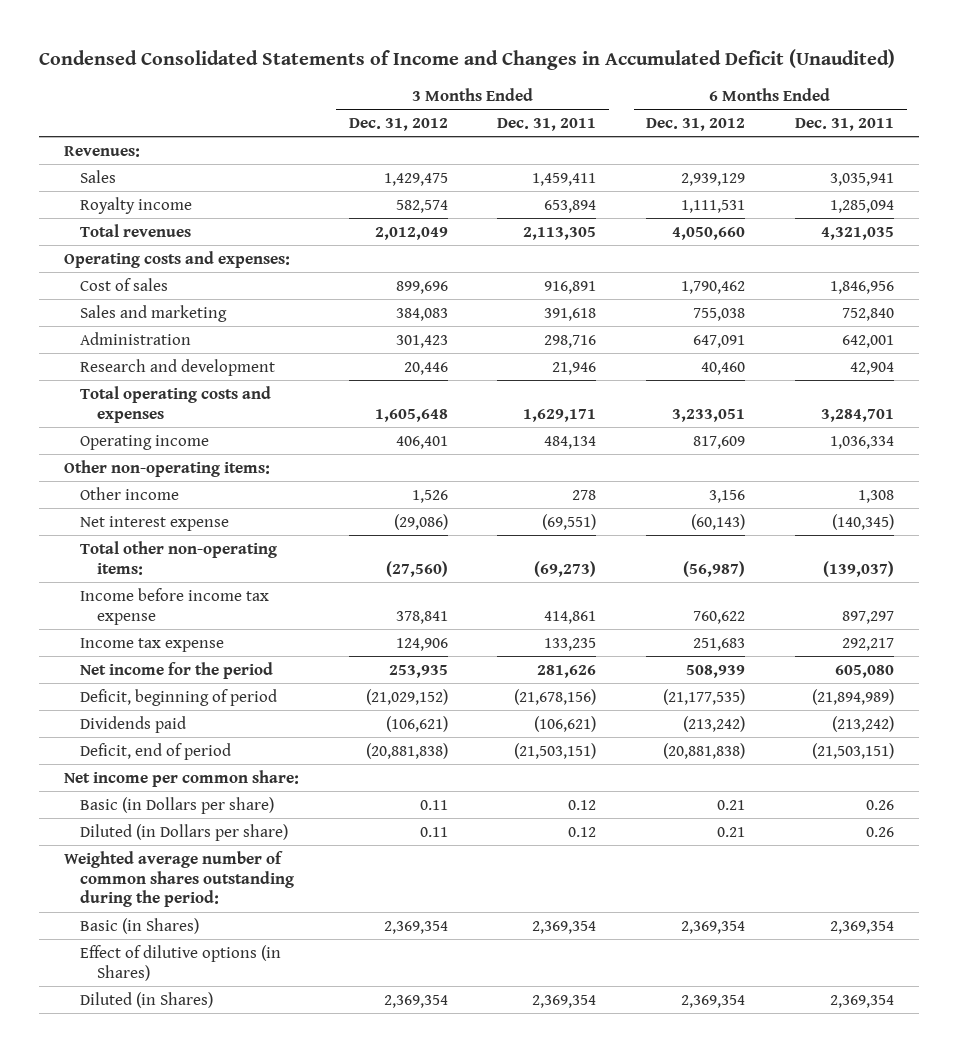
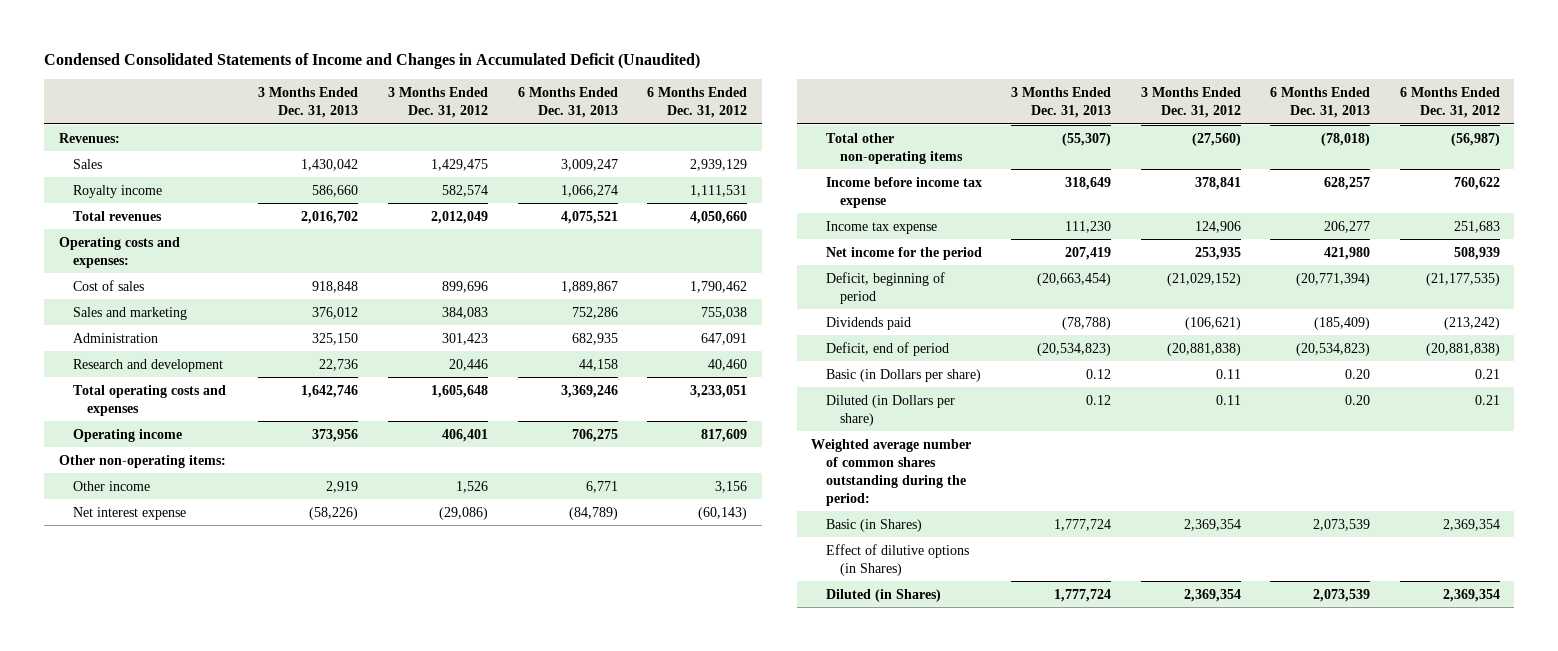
[497,117,597,131] Dec. 31, 2011 -> none
[795,117,895,131] Dec. 31, 2011 -> none
none -> [258,87,359,119] 3 Months Ended Dec. 31, 2013
none -> [517,87,618,119] 6 Months Ended Dec. 31, 2013
[80,540,278,575] Total other non-operating items: -> [825,132,963,164] Total other non-operating items
[63,769,299,787] Net income per common share: -> none

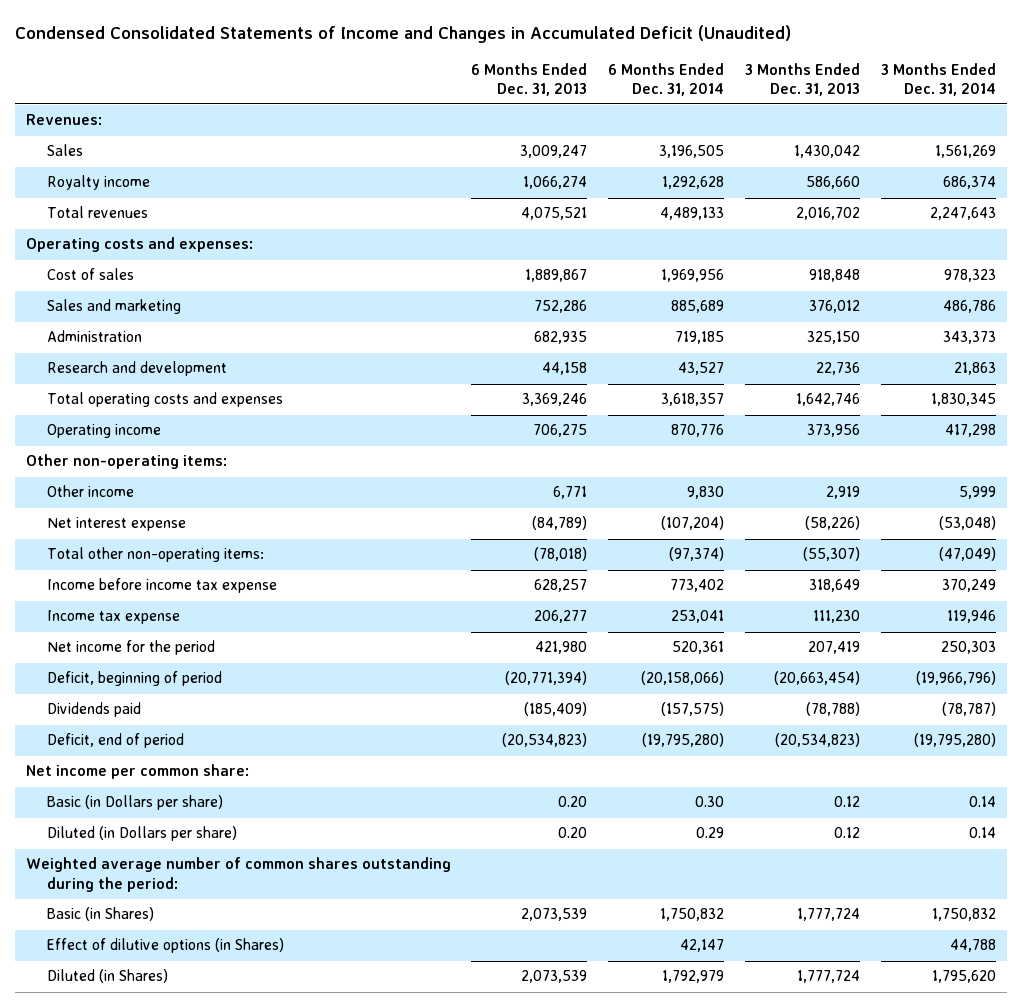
[388,87,489,119] 3 Months Ended Dec. 31, 2012 -> none
[647,87,748,119] 6 Months Ended Dec. 31, 2012 -> none
none -> [608,62,725,96] 6 Months Ended Dec. 31, 2014
none -> [881,62,997,96] 3 Months Ended Dec. 31, 2014
[825,132,963,164] Total other non-operating items -> [46,547,264,563] Total other non-operating items:
none -> [25,764,249,780] Net income per common share:

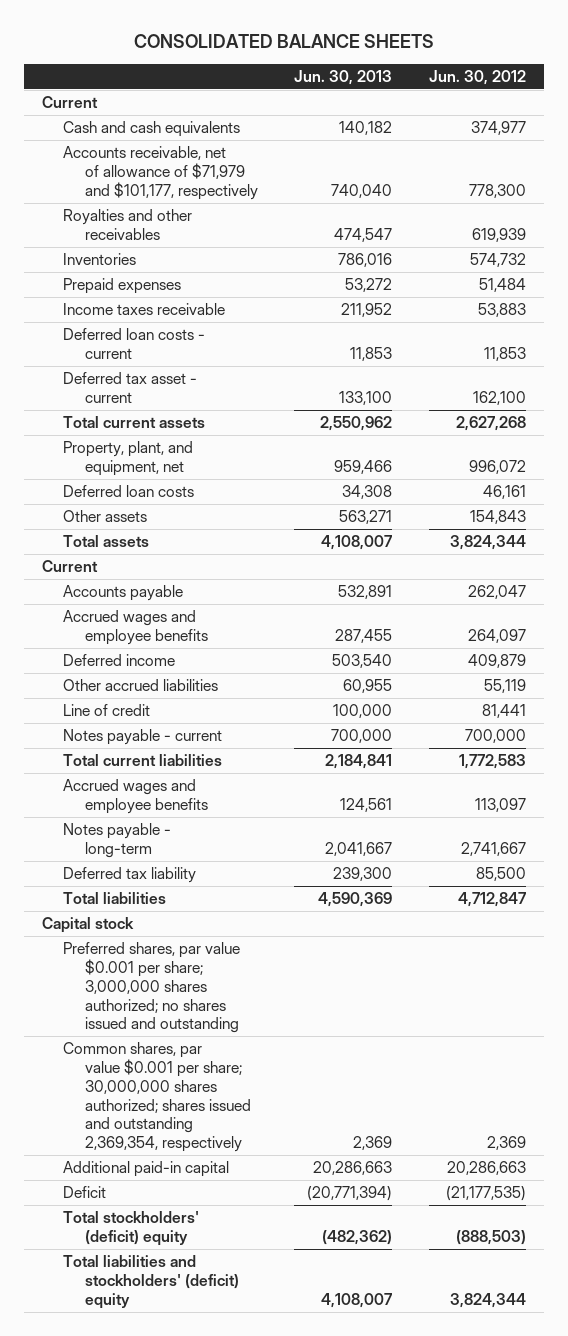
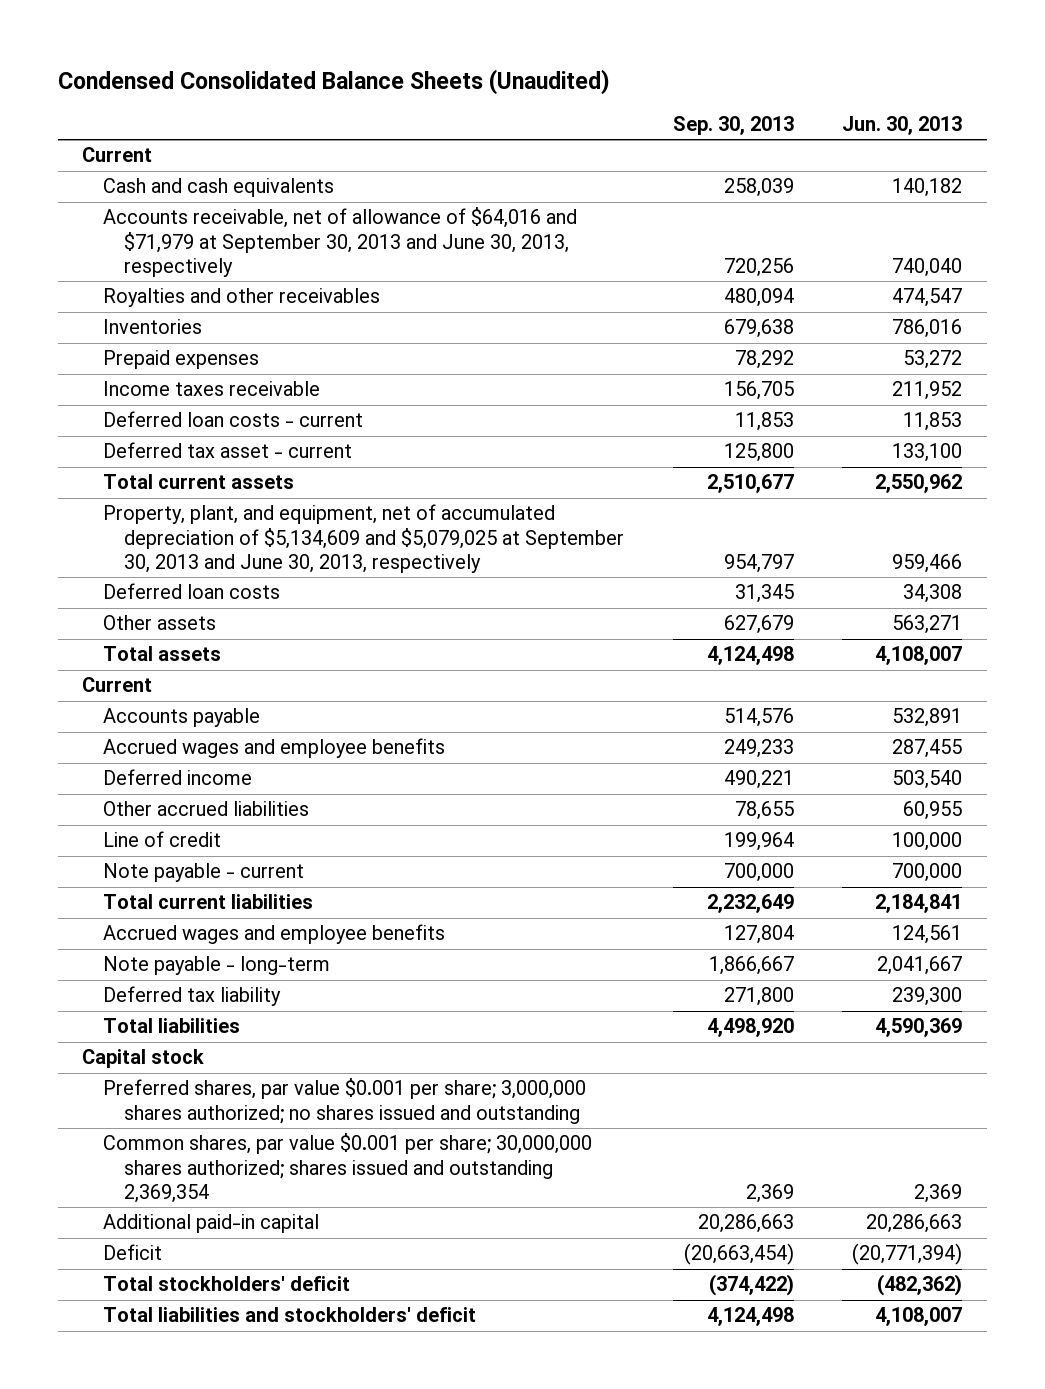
[133,33,434,48] CONSOLIDATED BALANCE SHEETS -> [57,68,610,95] Condensed Consolidated Balance Sheets (Unaudited)
[428,70,526,86] Jun. 30, 2012 -> none
none -> [672,116,794,136] Sep. 30, 2013
[63,146,258,200] Accounts receivable, net of allowance of $71,979 and $101,177, respectively -> [102,207,577,278] Accounts receivable, net of allowance of $64,016 and $71,979 at September 30, 2013 and June 30, 2013, respectively
[63,441,194,477] Property, plant, and equipment, net -> [102,504,624,574] Property, plant, and equipment, net of accumulated depreciation of $5,134,609 and $5,079,025 at September 30, 2013 and June 30, 2013, respectively
[63,729,223,746] Notes payable - current -> [102,863,304,883] Note payable - current
[63,823,172,859] Notes payable - long-term -> [102,956,330,976] Note payable - long-term
[63,1042,251,1153] Common shares, par value $0.001 per share; 30,000,000 shares authorized; shares issued and outstanding 2,369,354, respectively -> [102,1133,592,1204] Common shares, par value $0.001 per share; 30,000,000 shares authorized; shares issued and outstanding 2,369,354
[63,1211,200,1247] Total stockholders' (deficit) equity -> [102,1276,350,1292] Total stockholders' deficit
[63,1255,239,1309] Total liabilities and stockholders' (deficit) equity -> [102,1307,476,1323] Total liabilities and stockholders' deficit

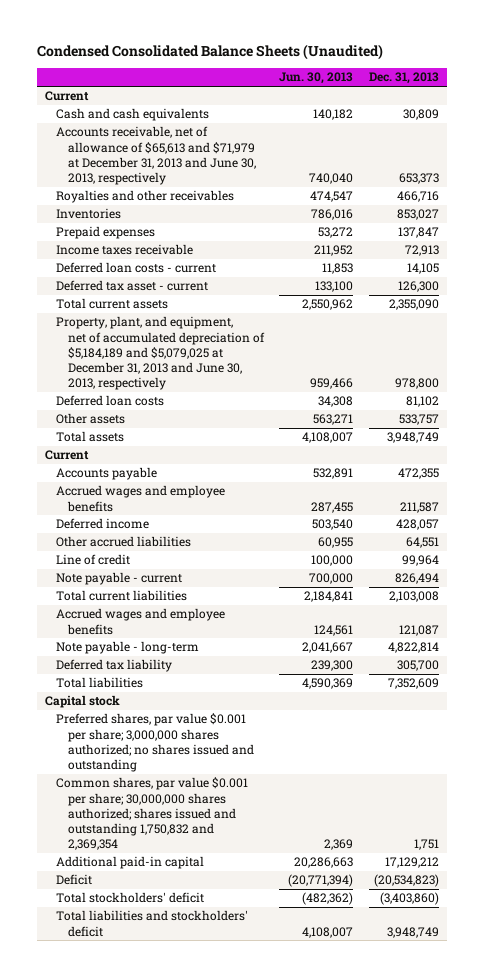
[672,116,794,136] Sep. 30, 2013 -> none
none -> [368,72,439,85] Dec. 31, 2013
[102,207,577,278] Accounts receivable, net of allowance of $64,016 and $71,979 at September 30, 2013 and June 30, 2013, respectively -> [56,126,257,185] Accounts receivable, net of allowance of $65,613 and $71,979 at December 31, 2013 and June 30, 2013, respectively
[102,504,624,574] Property, plant, and equipment, net of accumulated depreciation of $5,134,609 and $5,079,025 at September 30, 2013 and June 30, 2013, respectively -> [56,316,266,391] Property, plant, and equipment, net of accumulated depreciation of $5,184,189 and $5,079,025 at December 31, 2013 and June 30, 2013, respectively
[102,1133,592,1204] Common shares, par value $0.001 per share; 30,000,000 shares authorized; shares issued and outstanding 2,369,354 -> [56,777,249,851] Common shares, par value $0.001 per share; 30,000,000 shares authorized; shares issued and outstanding 1,750,832 and 2,369,354

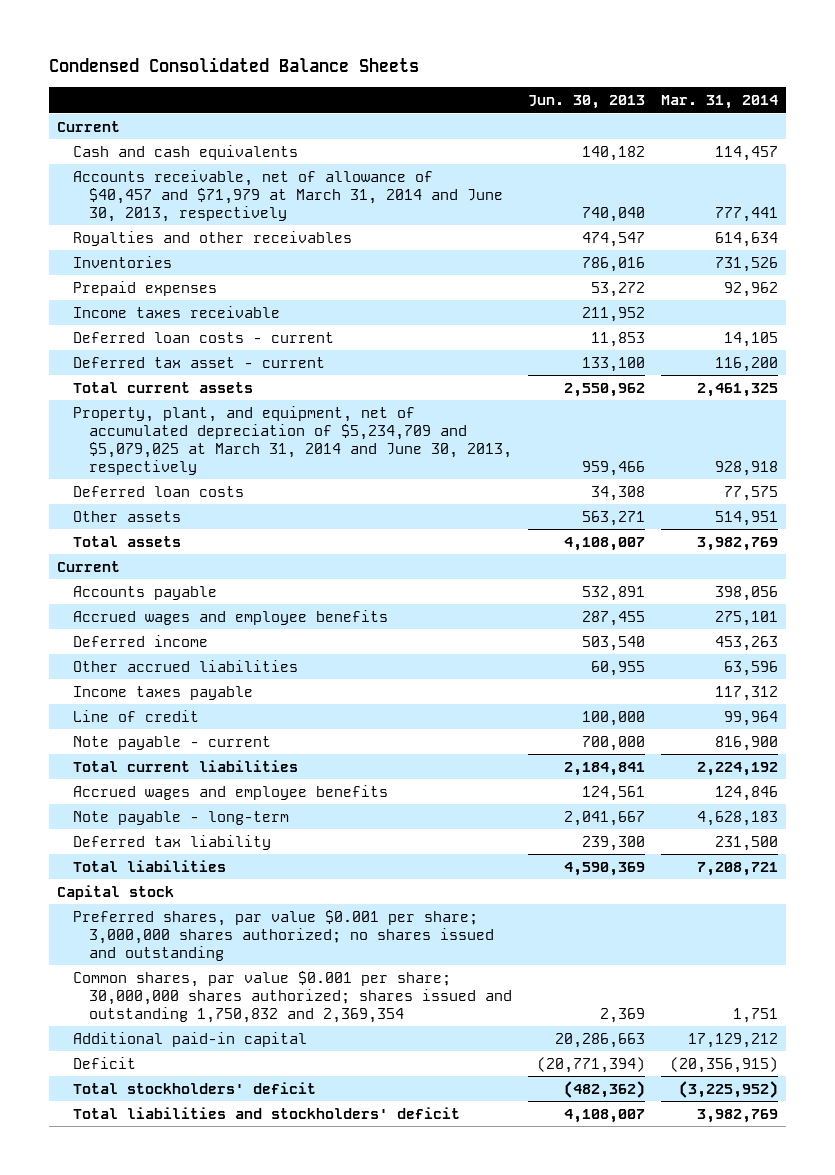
[37,43,384,60] Condensed Consolidated Balance Sheets (Unaudited) -> [49,57,420,73] Condensed Consolidated Balance Sheets
[368,72,439,85] Dec. 31, 2013 -> none
none -> [661,95,779,110] Mar. 31, 2014
[56,126,257,185] Accounts receivable, net of allowance of $65,613 and $71,979 at December 31, 2013 and June 30, 2013, respectively -> [72,169,503,222] Accounts receivable, net of allowance of $40,457 and $71,979 at March 31, 2014 and June 30, 2013, respectively
[56,316,266,391] Property, plant, and equipment, net of accumulated depreciation of $5,184,189 and $5,079,025 at December 31, 2013 and June 30, 2013, respectively -> [72,405,512,475] Property, plant, and equipment, net of accumulated depreciation of $5,234,709 and $5,079,025 at March 31, 2014 and June 30, 2013, respectively
none -> [72,685,253,700] Income taxes payable

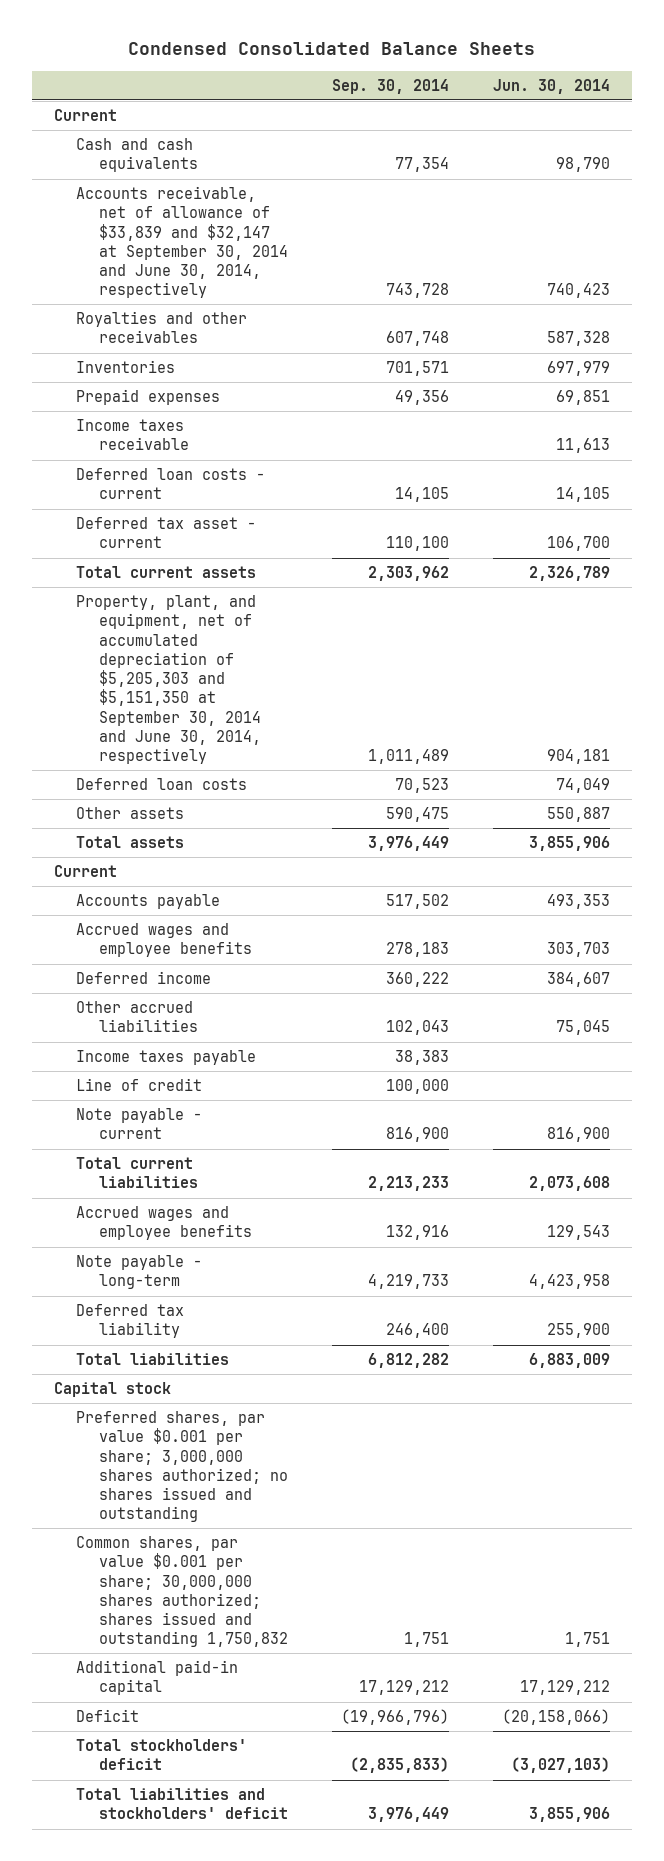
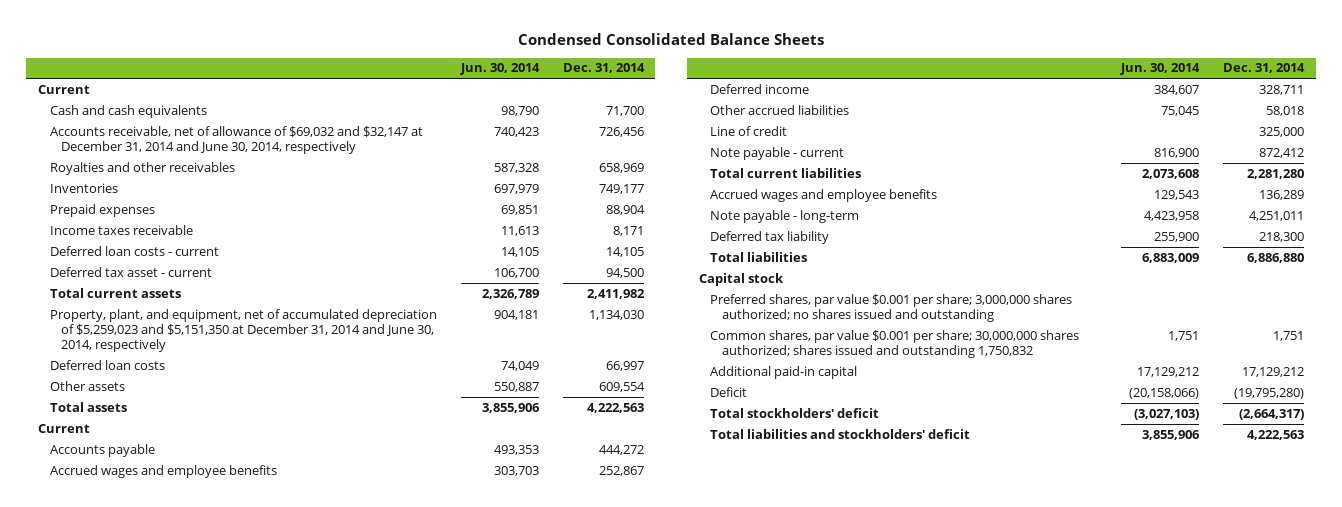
[332,78,450,94] Sep. 30, 2014 -> none
none -> [562,63,645,74] Dec. 31, 2014
[76,186,289,299] Accounts receivable, net of allowance of $33,839 and $32,147 at September 30, 2014 and June 30, 2014, respectively -> [49,125,423,154] Accounts receivable, net of allowance of $69,032 and $32,147 at December 31, 2014 and June 30, 2014, respectively
[76,595,262,764] Property, plant, and equipment, net of accumulated depreciation of $5,205,303 and $5,151,350 at September 30, 2014 and June 30, 2014, respectively -> [49,308,437,353] Property, plant, and equipment, net of accumulated depreciation of $5,259,023 and $5,151,350 at December 31, 2014 and June 30, 2014, respectively
[76,1050,257,1066] Income taxes payable -> none

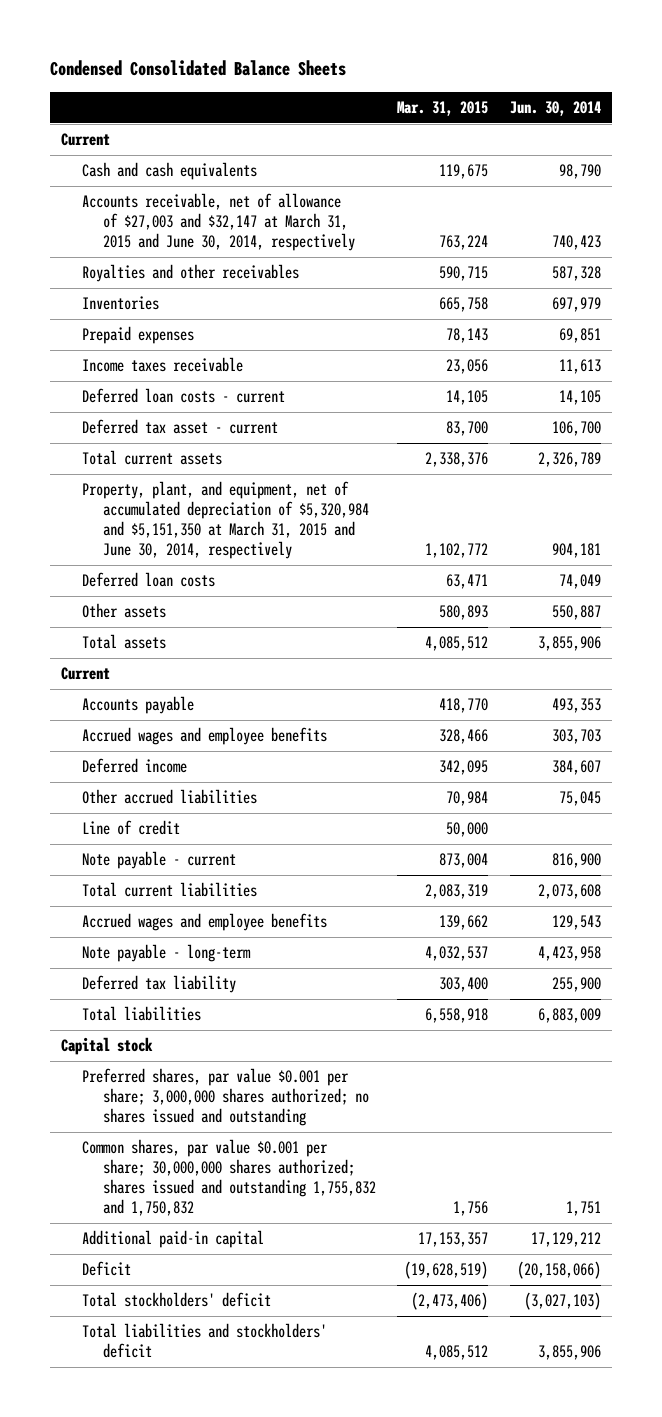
[562,63,645,74] Dec. 31, 2014 -> none
none -> [397,100,489,116] Mar. 31, 2015
[49,125,423,154] Accounts receivable, net of allowance of $69,032 and $32,147 at December 31, 2014 and June 30, 2014, respectively -> [81,193,355,252] Accounts receivable, net of allowance of $27,003 and $32,147 at March 31, 2015 and June 30, 2014, respectively
[49,308,437,353] Property, plant, and equipment, net of accumulated depreciation of $5,259,023 and $5,151,350 at December 31, 2014 and June 30, 2014, respectively -> [81,481,369,560] Property, plant, and equipment, net of accumulated depreciation of $5,320,984 and $5,151,350 at March 31, 2015 and June 30, 2014, respectively
[710,329,1080,358] Common shares, par value $0.001 per share; 30,000,000 shares authorized; shares issued and outstanding 1,750,832 -> [81,1139,376,1217] Common shares, par value $0.001 per share; 30,000,000 shares authorized; shares issued and outstanding 1,755,832 and 1,750,832

